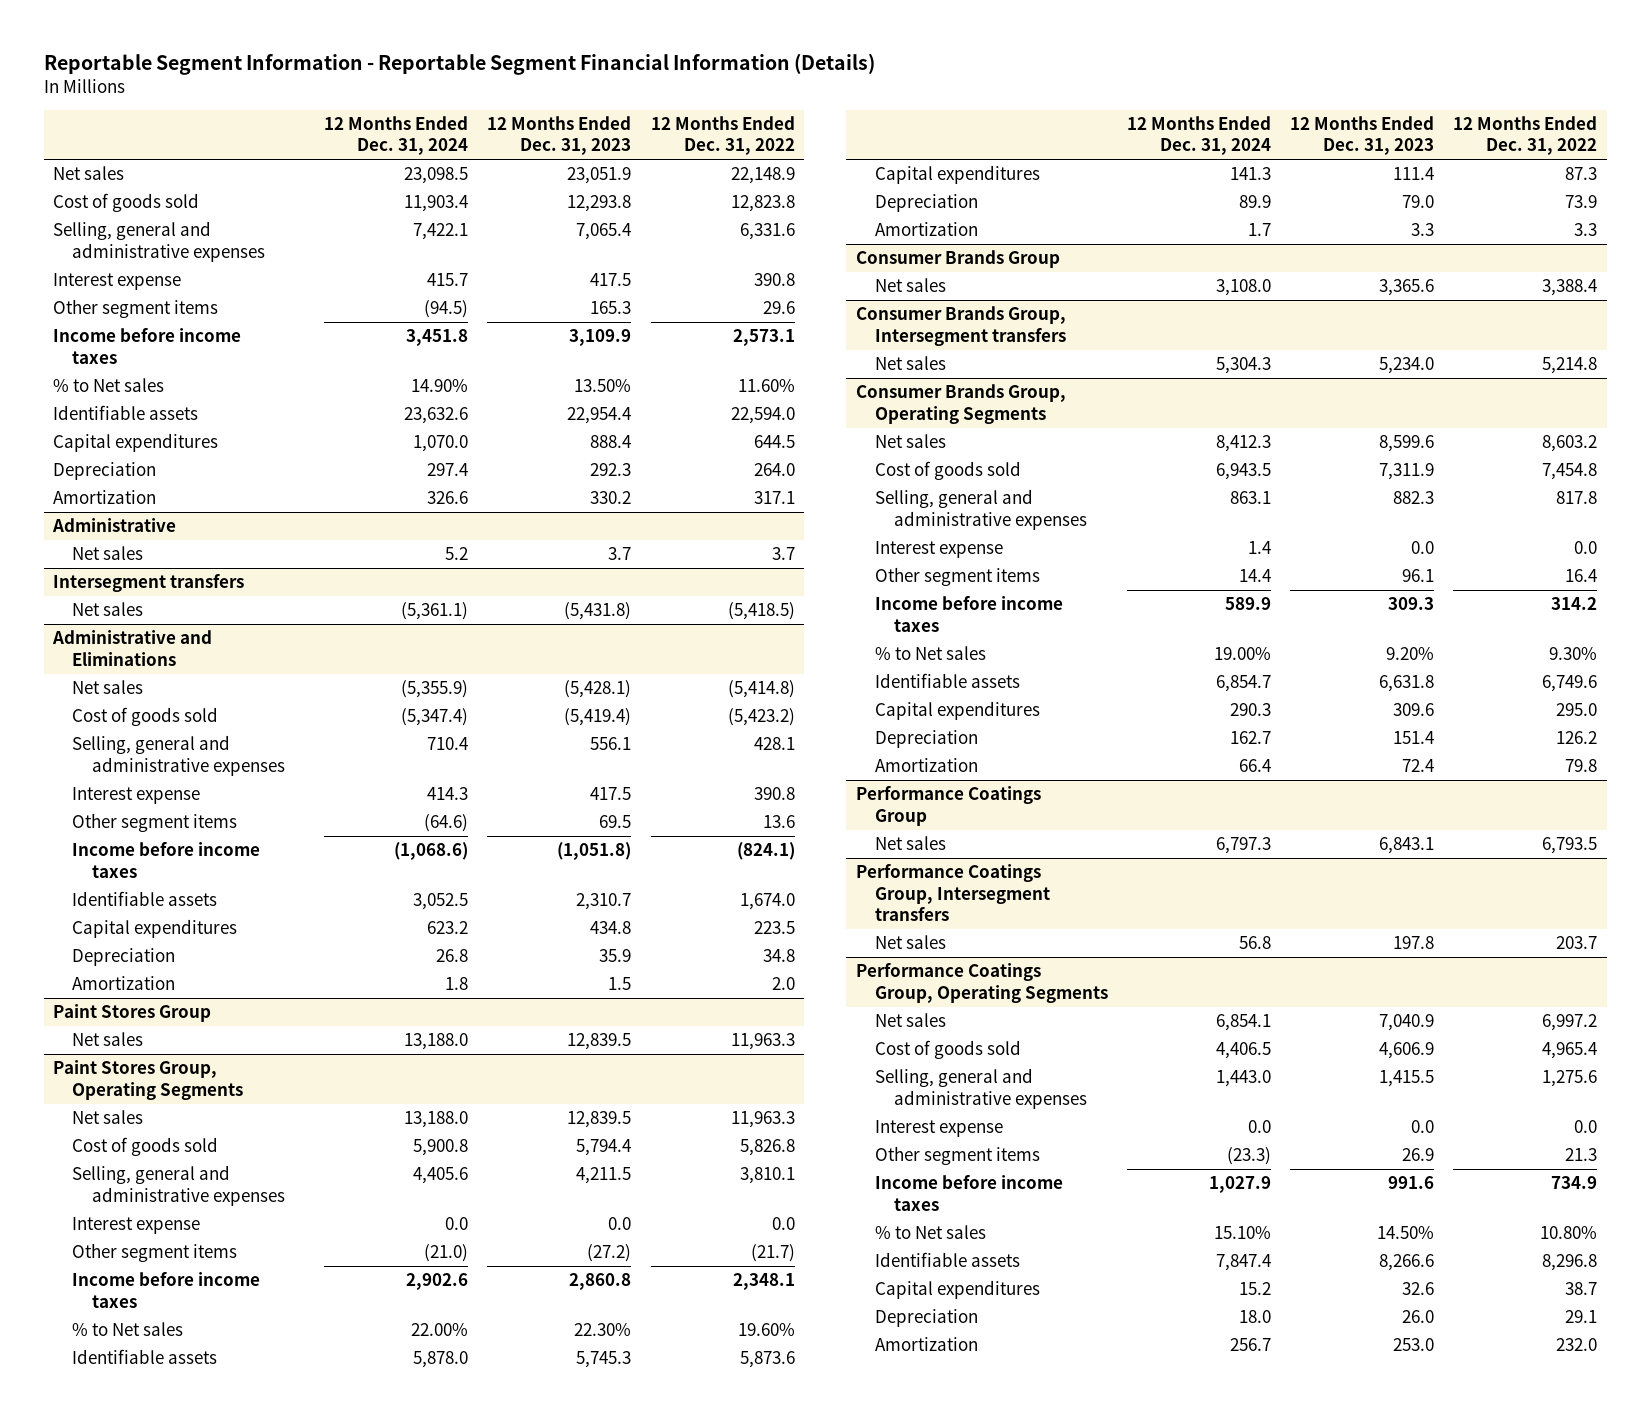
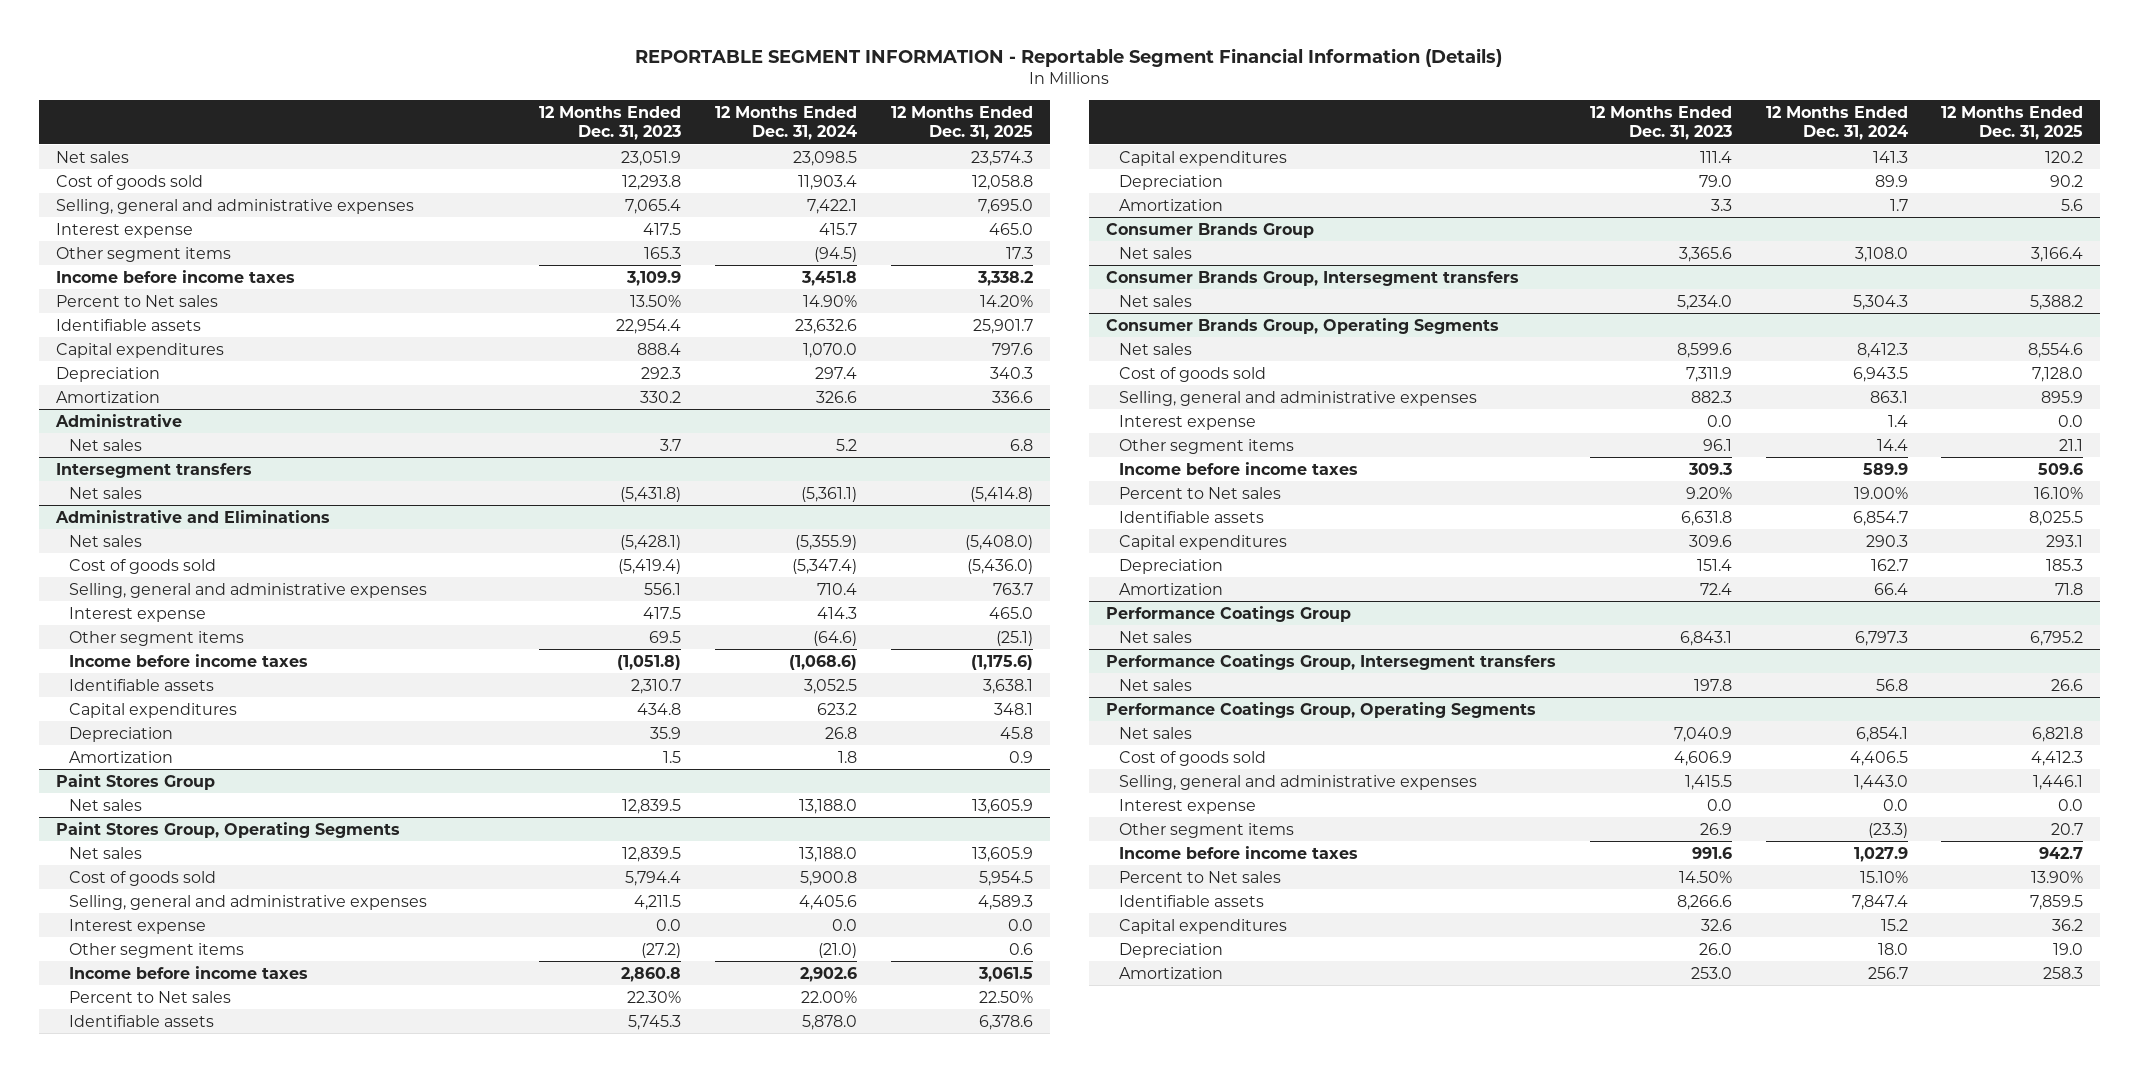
[43,52,875,75] Reportable Segment Information - Reportable Segment Financial Information (Details) -> [635,48,1503,68] REPORTABLE SEGMENT INFORMATION - Reportable Segment Financial Information (Details)
[650,115,795,156] 12 Months Ended Dec. 31, 2022 -> none
none -> [890,105,1033,141] 12 Months Ended Dec. 31, 2025
[53,378,165,393] % to Net sales -> [55,294,218,307] Percent to Net sales
[72,1322,184,1337] % to Net sales -> [68,990,231,1003] Percent to Net sales
[875,646,987,661] % to Net sales -> [1119,486,1282,499] Percent to Net sales
[875,1225,987,1240] % to Net sales -> [1119,870,1282,883] Percent to Net sales

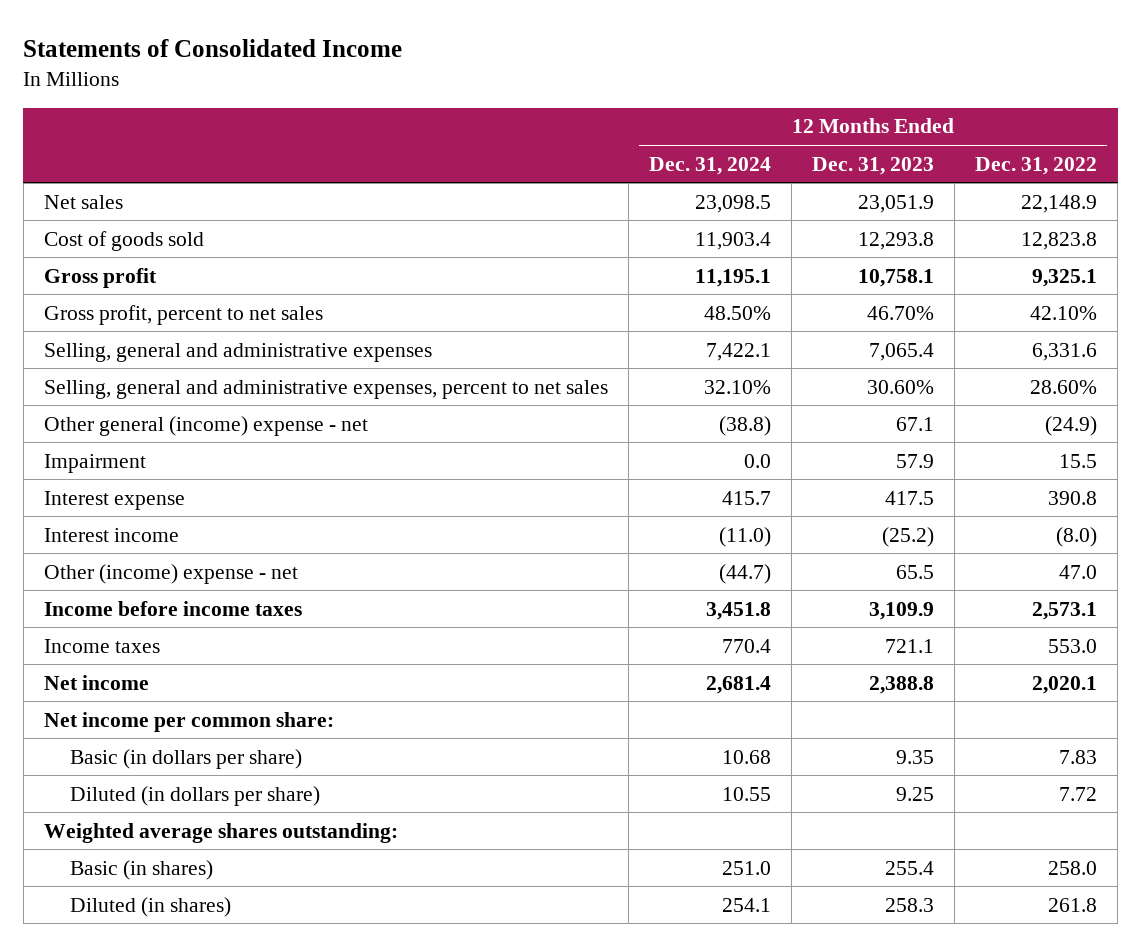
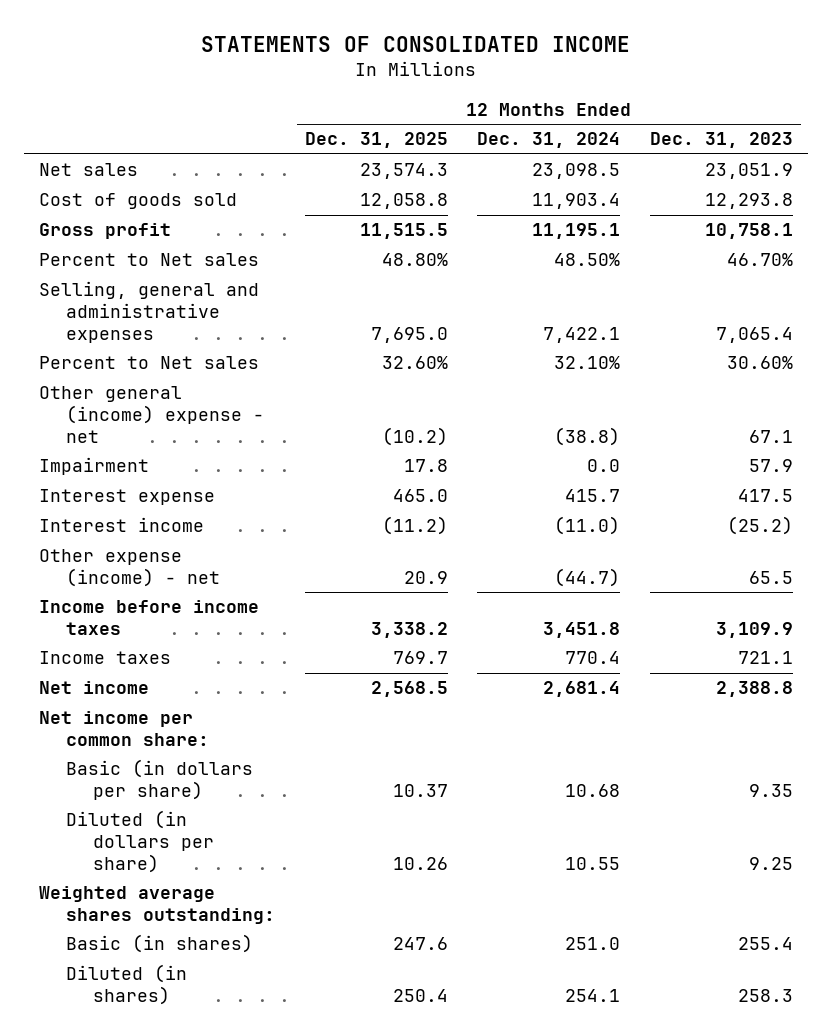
[23,38,403,57] Statements of Consolidated Income -> [201,36,631,53] STATEMENTS OF CONSOLIDATED INCOME
[975,156,1098,175] Dec. 31, 2022 -> none
none -> [304,132,448,149] Dec. 31, 2025
[43,304,323,325] Gross profit, percent to net sales -> [39,253,260,267] Percent to Net sales
[43,379,608,399] Selling, general and administrative expenses, percent to net sales -> [39,356,260,370] Percent to Net sales
[43,563,298,584] Other (income) expense - net -> [39,549,220,587] Other expense (income) - net

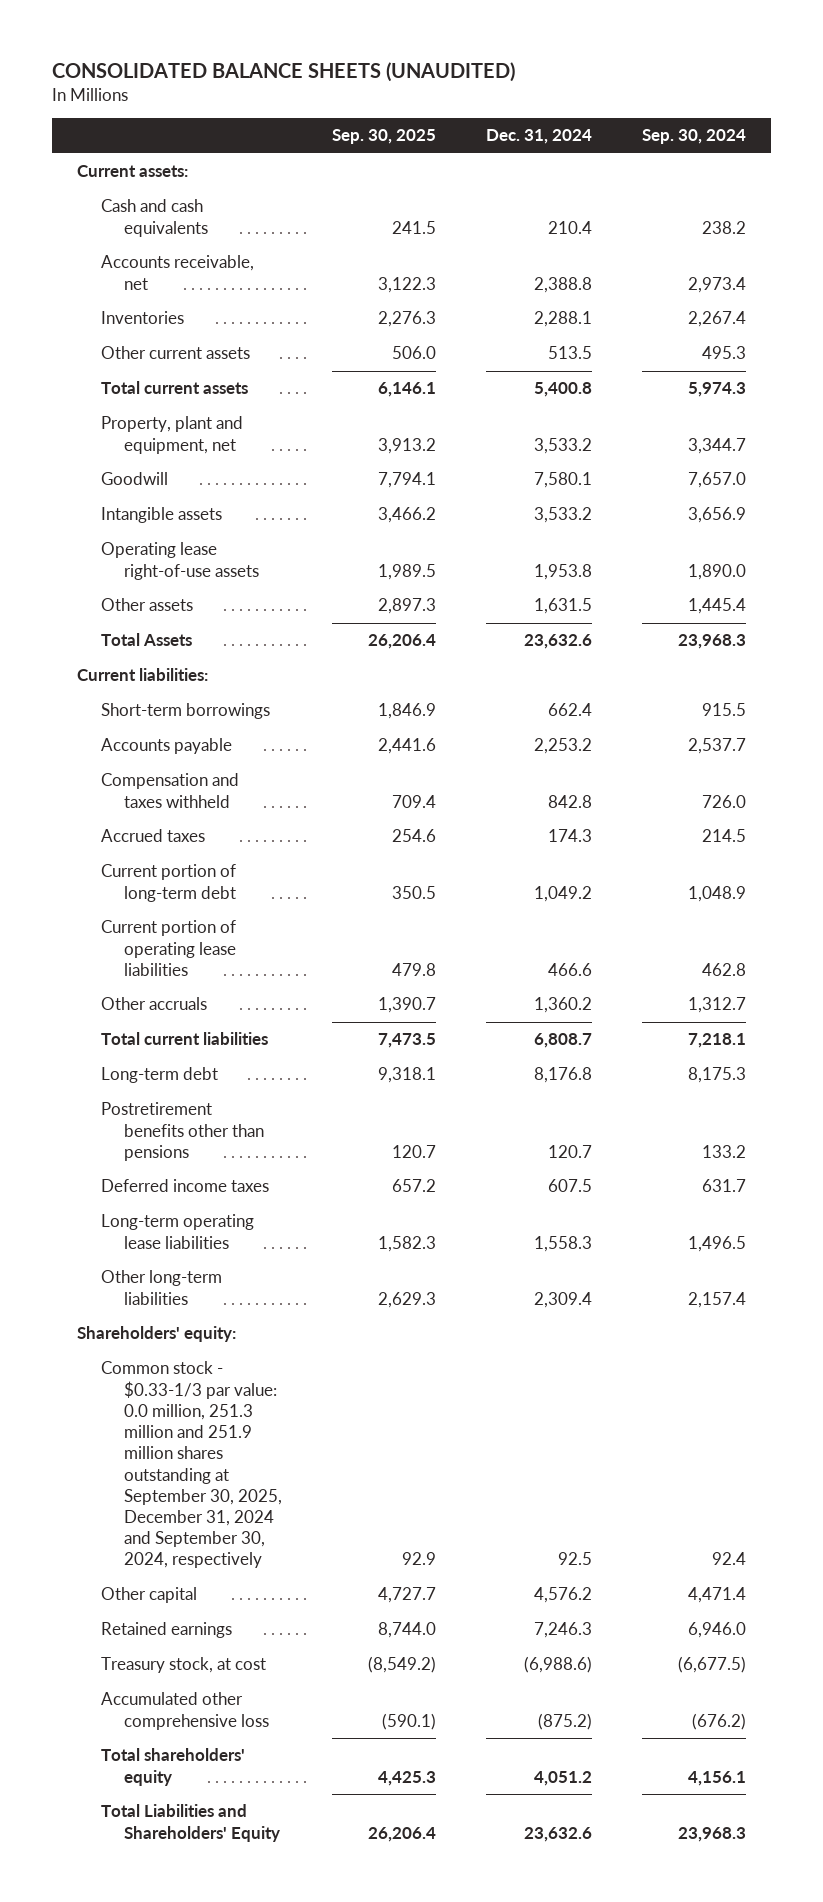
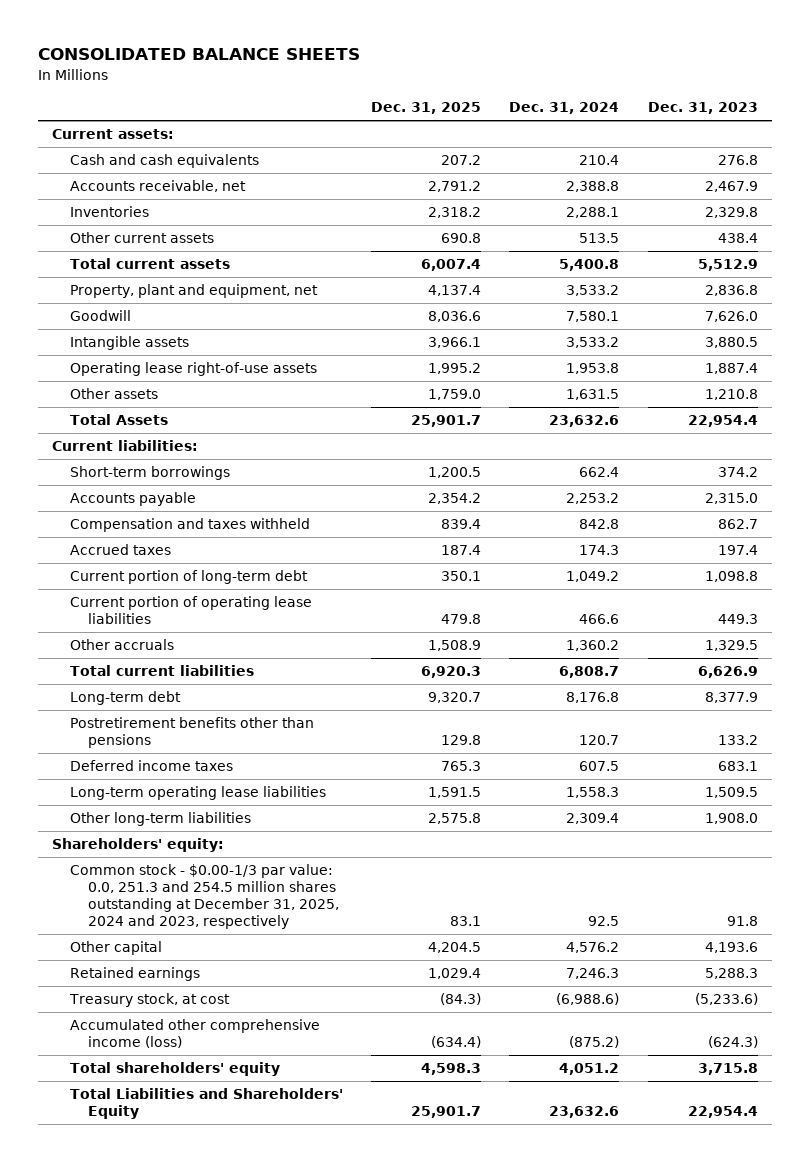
[51,62,515,83] CONSOLIDATED BALANCE SHEETS (UNAUDITED) -> [38,48,361,61] CONSOLIDATED BALANCE SHEETS
[332,129,437,145] Sep. 30, 2025 -> none
[642,129,747,145] Sep. 30, 2024 -> none
none -> [371,102,482,115] Dec. 31, 2025
none -> [647,102,758,115] Dec. 31, 2023
[100,1361,283,1569] Common stock - $0.33-1/3 par value: 0.0 million, 251.3 million and 251.9 million shares outstanding at September 30, 2025, December 31, 2024 and September 30, 2024, respectively -> [70,864,339,929] Common stock - $0.00-1/3 par value: 0.0, 251.3 and 254.5 million shares outstanding at December 31, 2025, 2024 and 2023, respectively
[100,1692,270,1730] Accumulated other comprehensive loss -> [70,1019,321,1049] Accumulated other comprehensive income (loss)

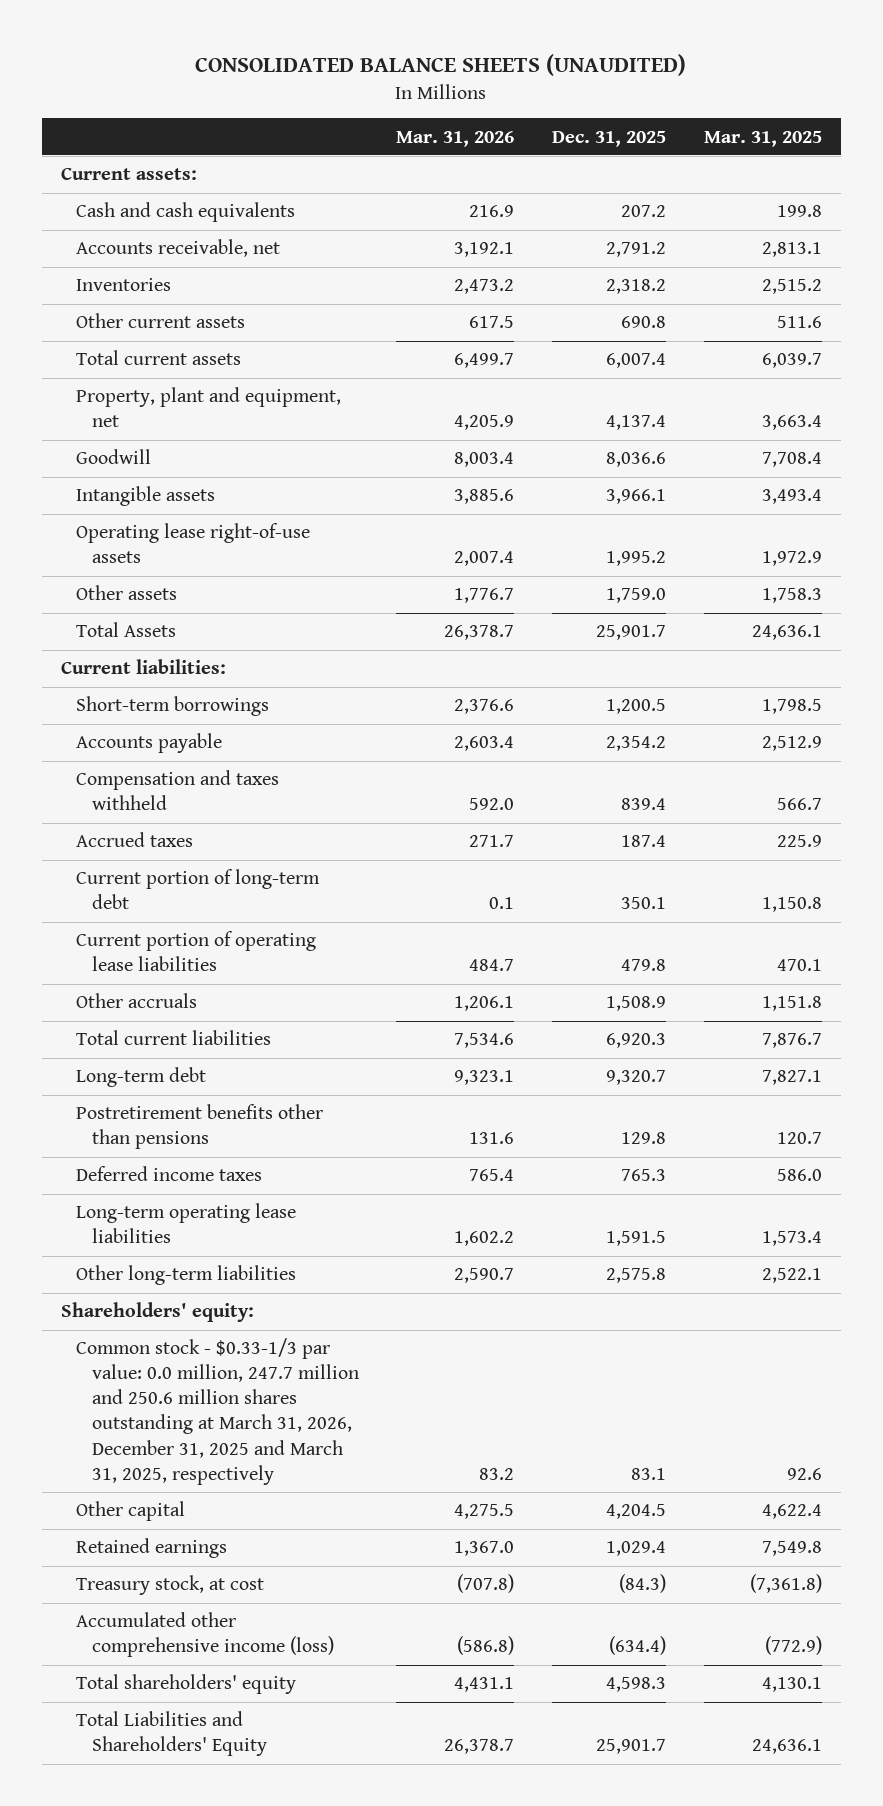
[38,48,361,61] CONSOLIDATED BALANCE SHEETS -> [195,54,687,77] CONSOLIDATED BALANCE SHEETS (UNAUDITED)
[509,102,620,115] Dec. 31, 2024 -> none
[647,102,758,115] Dec. 31, 2023 -> none
none -> [396,130,515,147] Mar. 31, 2026
none -> [704,130,823,147] Mar. 31, 2025
[70,864,339,929] Common stock - $0.00-1/3 par value: 0.0, 251.3 and 254.5 million shares outstanding at December 31, 2025, 2024 and 2023, respectively -> [76,1338,359,1485] Common stock - $0.33-1/3 par value: 0.0 million, 247.7 million and 250.6 million shares outstanding at March 31, 2026, December 31, 2025 and March 31, 2025, respectively

